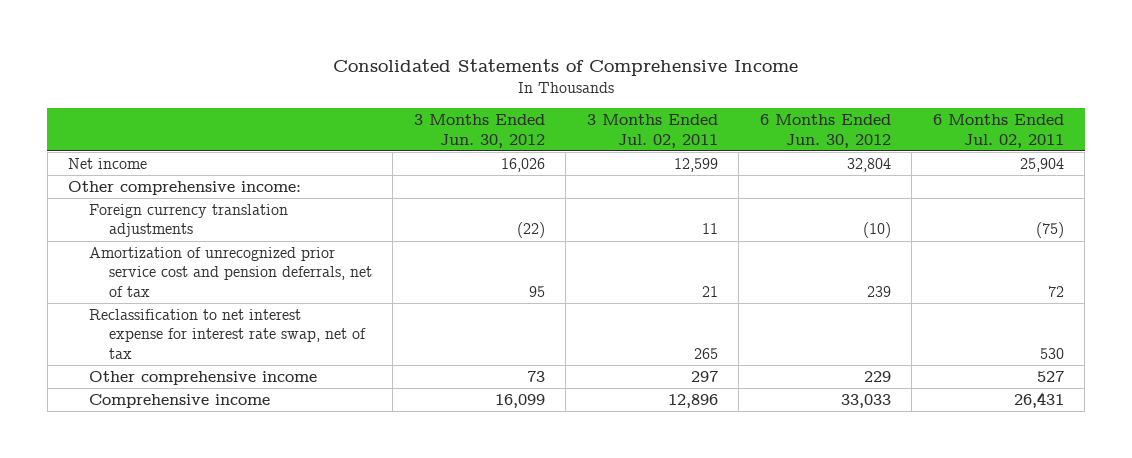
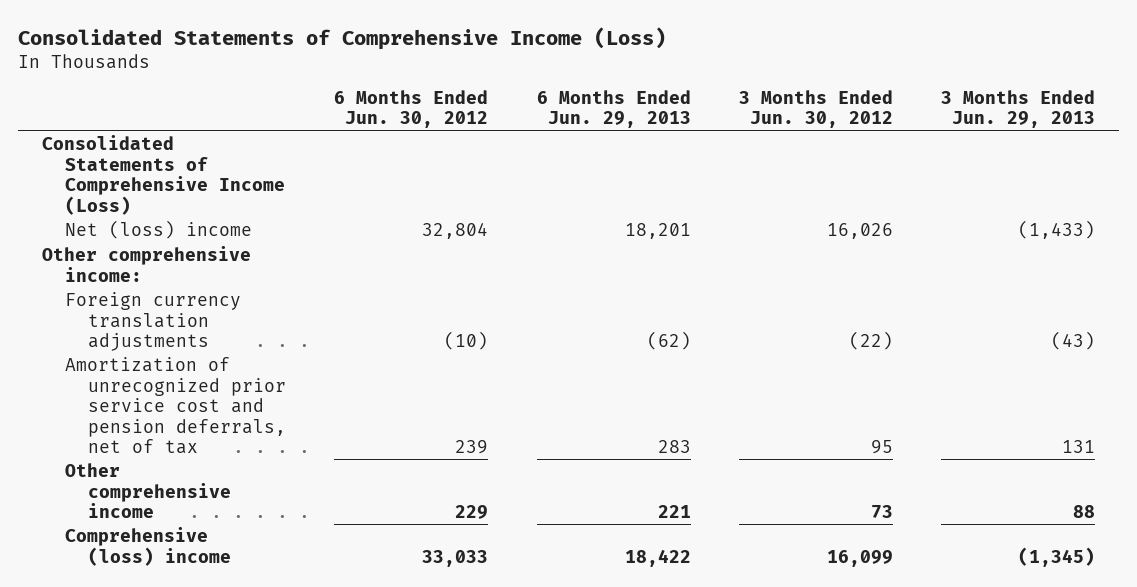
[333,58,799,76] Consolidated Statements of Comprehensive Income -> [17,26,666,50] Consolidated Statements of Comprehensive Income (Loss)
[586,114,718,148] 3 Months Ended Jul. 02, 2011 -> none
[932,114,1064,148] 6 Months Ended Jul. 02, 2011 -> none
none -> [536,90,691,129] 6 Months Ended Jun. 29, 2013
none -> [940,90,1095,129] 3 Months Ended Jun. 29, 2013
none -> [41,135,286,215] Consolidated Statements of Comprehensive Income (Loss)
[68,158,148,170] Net income -> [65,220,253,240] Net (loss) income
[88,309,366,359] Reclassification to net interest expense for interest rate swap, net of tax -> none
[88,394,270,409] Comprehensive income -> [65,527,232,566] Comprehensive (loss) income

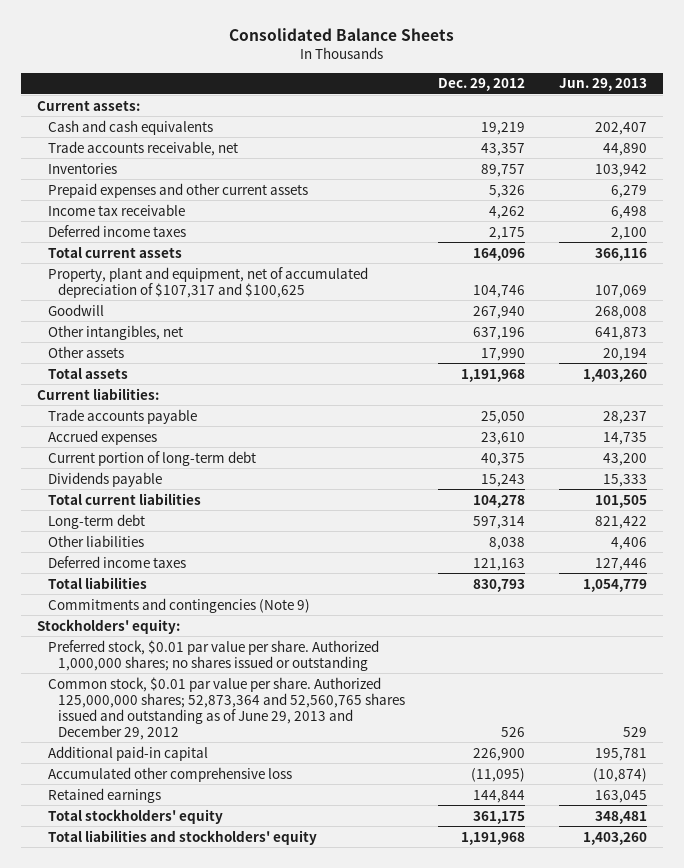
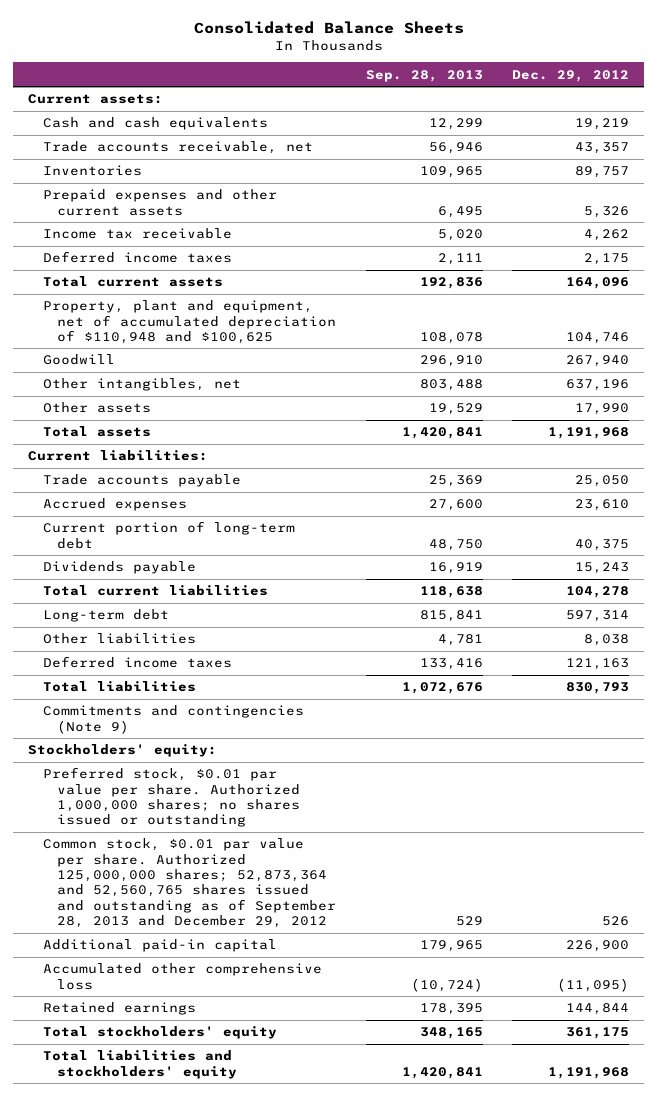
[558,78,647,92] Jun. 29, 2013 -> none
none -> [365,69,483,82] Sep. 28, 2013
[47,266,368,298] Property, plant and equipment, net of accumulated depreciation of $107,317 and $100,625 -> [42,300,336,344] Property, plant and equipment, net of accumulated depreciation of $110,948 and $100,625
[47,676,406,740] Common stock, $0.01 par value per share. Authorized 125,000,000 shares; 52,873,364 and 52,560,765 shares issued and outstanding as of June 29, 2013 and December 29, 2012 -> [42,838,336,929] Common stock, $0.01 par value per share. Authorized 125,000,000 shares; 52,873,364 and 52,560,765 shares issued and outstanding as of September 28, 2013 and December 29, 2012

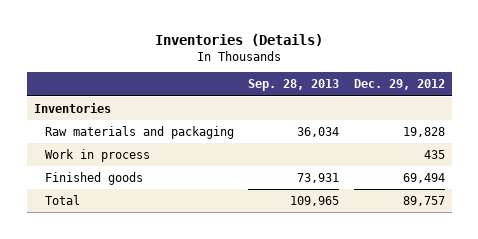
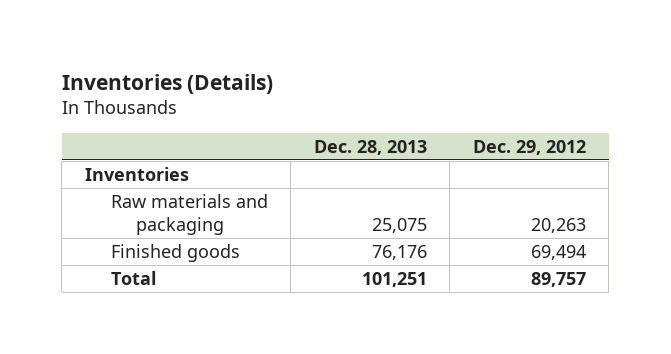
[248,79,340,92] Sep. 28, 2013 -> none
none -> [313,139,427,155] Dec. 28, 2013
[44,149,150,163] Work in process -> none
[402,127,445,138] 19,828 -> [530,217,586,233] 20,263

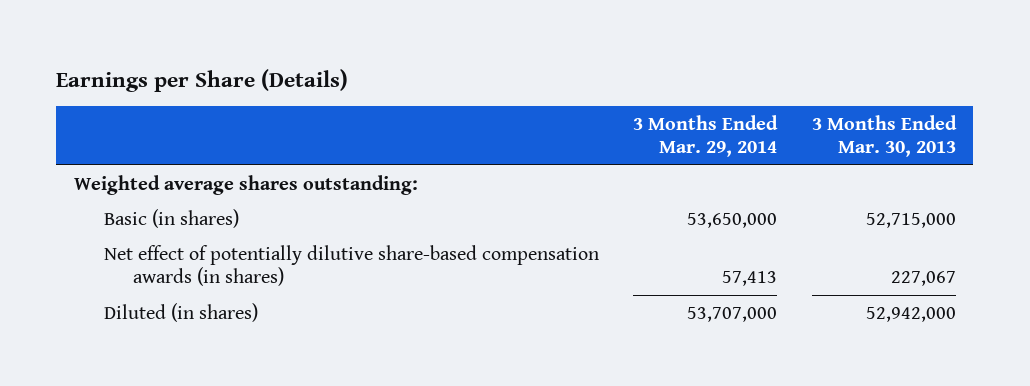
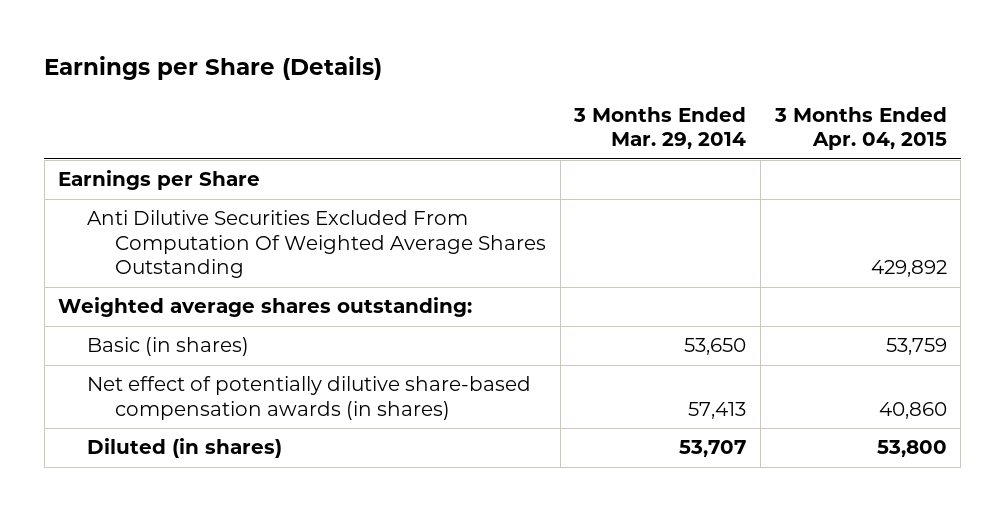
[812,114,958,158] 3 Months Ended Mar. 30, 2013 -> none
none -> [773,106,947,151] 3 Months Ended Apr. 04, 2015
none -> [58,170,261,191] Earnings per Share
none -> [86,210,547,279] Anti Dilutive Securities Excluded From Computation Of Weighted Average Shares Outstanding
[687,212,778,228] 53,650,000 -> [684,338,747,356] 53,650
[687,306,778,322] 53,707,000 -> [679,440,747,458] 53,707

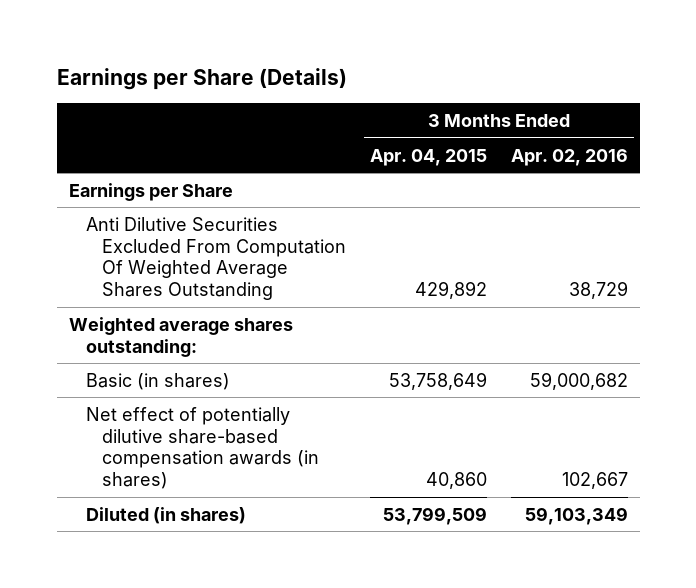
[573,106,747,150] 3 Months Ended Mar. 29, 2014 -> none
none -> [510,148,628,166] Apr. 02, 2016
[885,338,947,356] 53,759 -> [389,371,488,390] 53,758,649
[876,440,947,458] 53,800 -> [383,506,488,525] 53,799,509

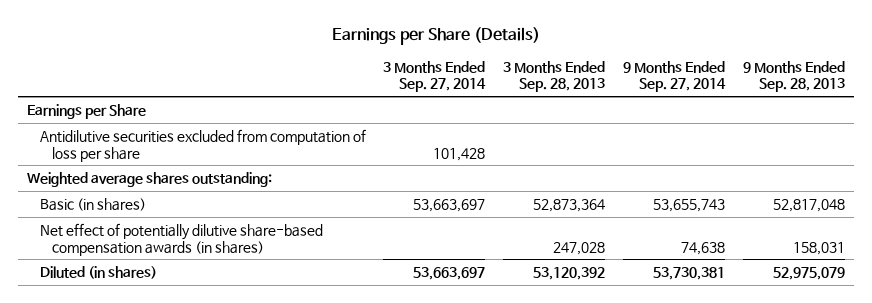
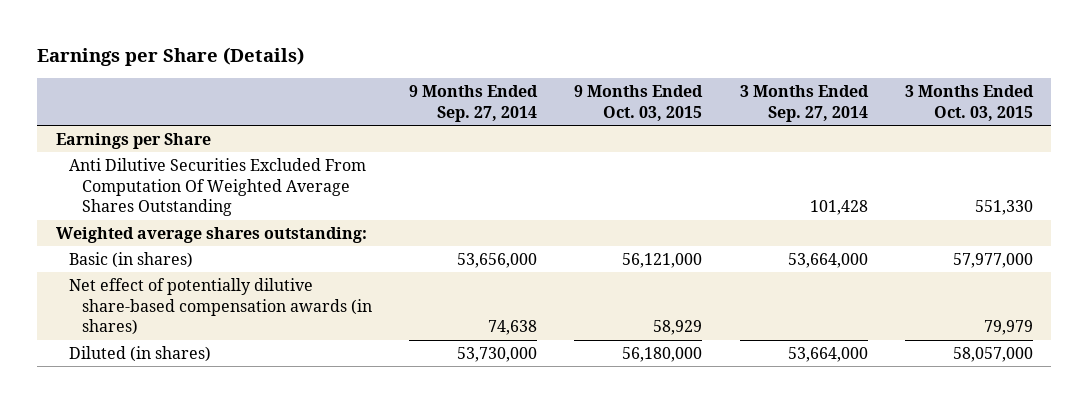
[503,60,606,93] 3 Months Ended Sep. 28, 2013 -> none
[742,60,845,93] 9 Months Ended Sep. 28, 2013 -> none
none -> [574,84,704,121] 9 Months Ended Oct. 03, 2015
none -> [904,84,1034,121] 3 Months Ended Oct. 03, 2015
[39,128,366,162] Antidilutive securities excluded from computation of loss per share -> [68,157,366,217] Anti Dilutive Securities Excluded From Computation Of Weighted Average Shares Outstanding
[413,198,486,212] 53,663,697 -> [787,252,868,268] 53,664,000
[653,198,726,212] 53,655,743 -> [457,252,538,268] 53,656,000
[413,266,486,280] 53,663,697 -> [787,346,868,362] 53,664,000
[653,266,726,280] 53,730,381 -> [457,346,538,362] 53,730,000

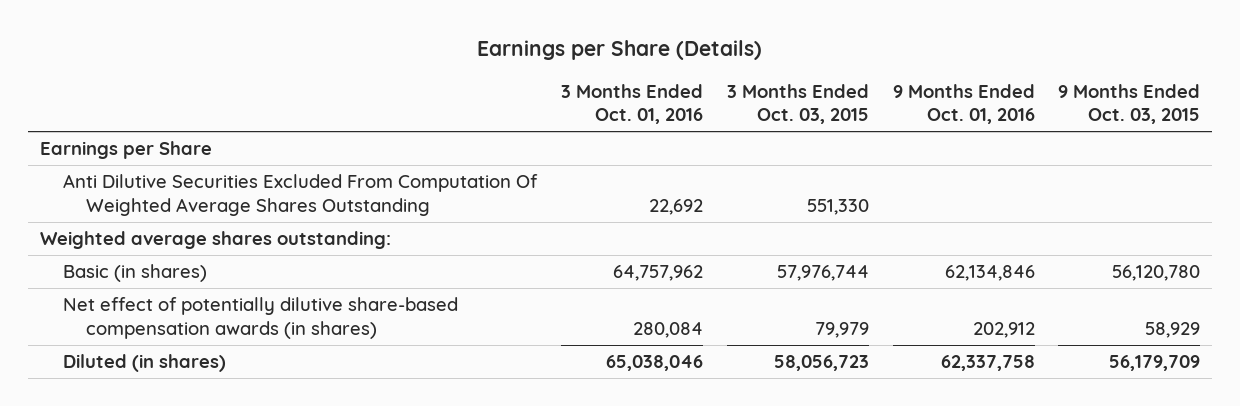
[409,84,539,122] 9 Months Ended Sep. 27, 2014 -> none
[739,84,869,122] 3 Months Ended Sep. 27, 2014 -> none
none -> [560,83,703,125] 3 Months Ended Oct. 01, 2016
none -> [892,83,1035,125] 9 Months Ended Oct. 01, 2016
[622,252,703,268] 56,121,000 -> [1112,265,1201,282] 56,120,780
[952,252,1033,268] 57,977,000 -> [776,265,869,282] 57,976,744
[622,346,703,362] 56,180,000 -> [1109,355,1201,372] 56,179,709
[952,346,1033,362] 58,057,000 -> [773,355,869,372] 58,056,723

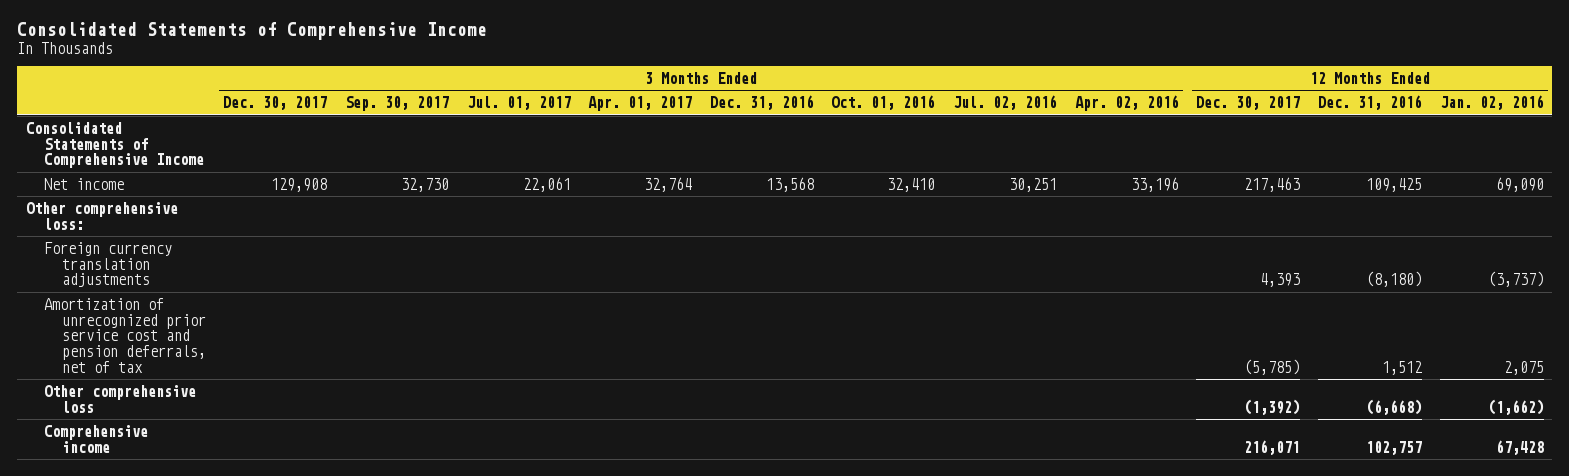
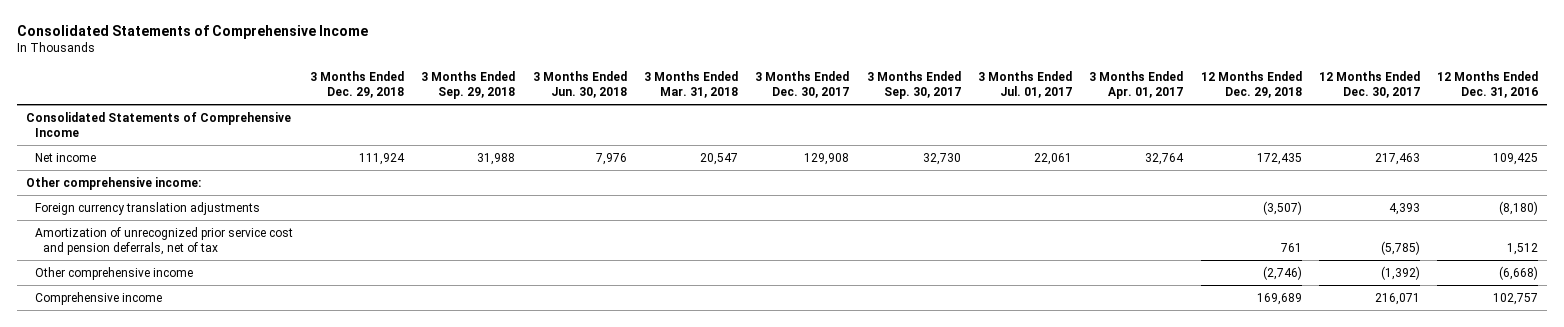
[709,95,814,111] Dec. 31, 2016 -> none
[831,95,936,111] Oct. 01, 2016 -> none
[953,95,1058,111] Jul. 02, 2016 -> none
[1074,95,1179,112] Apr. 02, 2016 -> none
[1439,95,1544,111] Jan. 02, 2016 -> none
none -> [309,70,404,99] 3 Months Ended Dec. 29, 2018
none -> [421,70,516,100] 3 Months Ended Sep. 29, 2018
none -> [532,70,627,99] 3 Months Ended Jun. 30, 2018
none -> [643,70,738,99] 3 Months Ended Mar. 31, 2018
none -> [1200,70,1302,99] 12 Months Ended Dec. 29, 2018
[25,201,178,230] Other comprehensive loss: -> [25,176,201,190] Other comprehensive income:
[43,384,196,413] Other comprehensive loss -> [34,266,193,280] Other comprehensive income

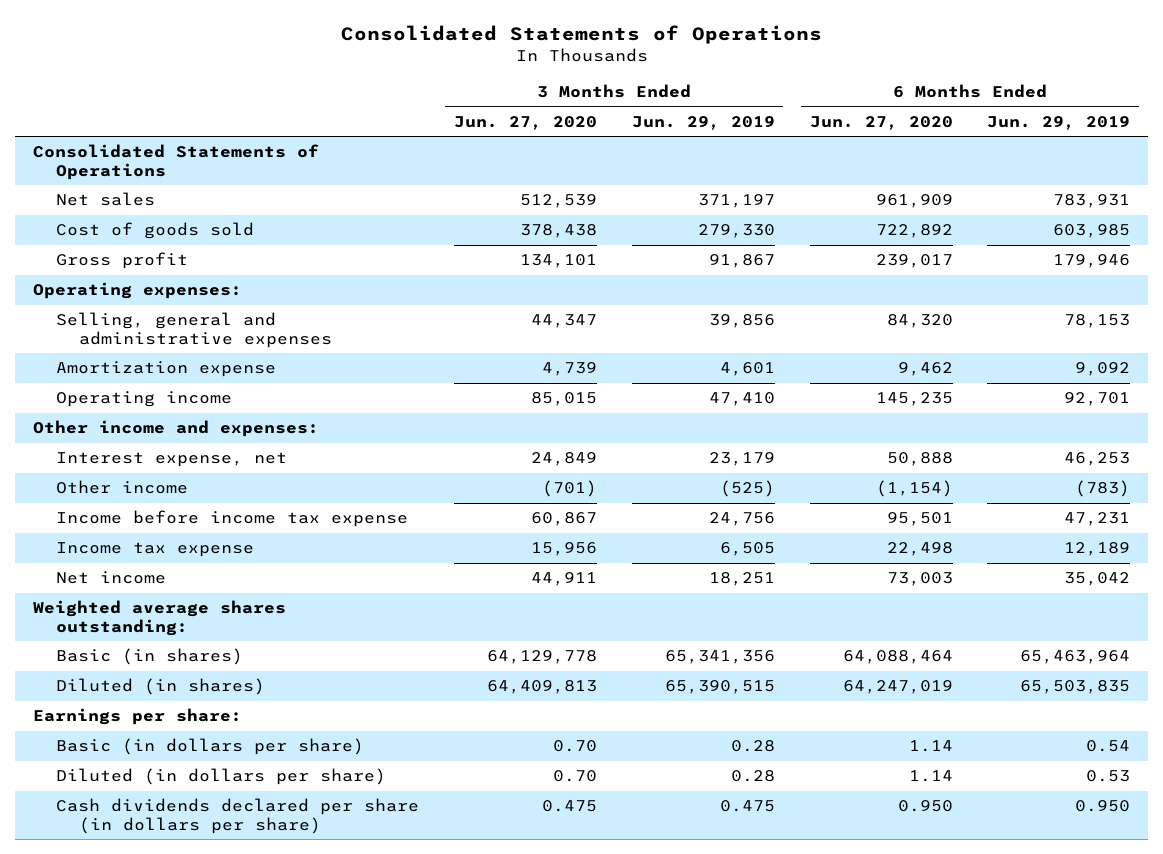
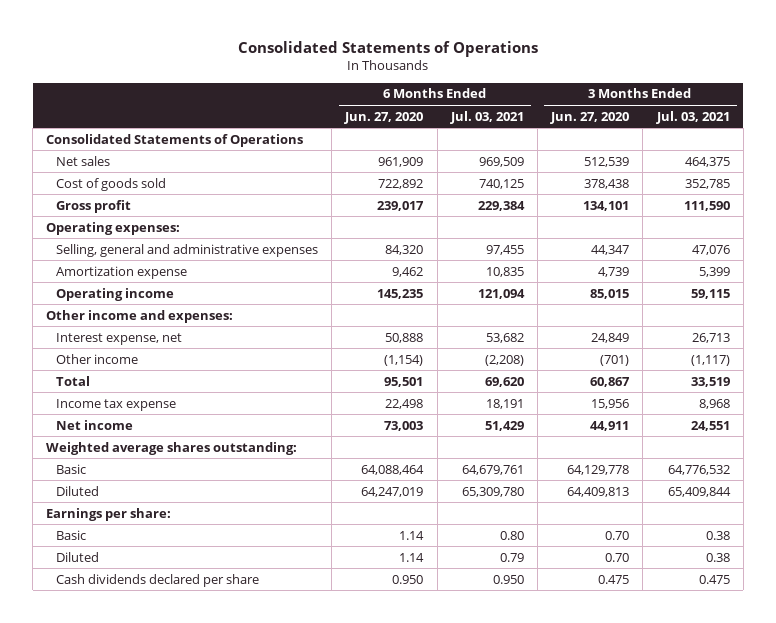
[631,115,775,130] Jun. 29, 2019 -> none
[987,115,1131,130] Jun. 29, 2019 -> none
none -> [449,110,524,124] Jul. 03, 2021
none -> [655,110,730,124] Jul. 03, 2021
[56,510,409,528] Income before income tax expense -> [55,375,90,386] Total
[56,648,244,666] Basic (in shares) -> [55,463,86,474] Basic
[56,678,266,696] Diluted (in shares) -> [55,485,99,496] Diluted
[56,738,365,756] Basic (in dollars per share) -> [55,529,86,540] Basic
[56,768,387,786] Diluted (in dollars per share) -> [55,551,99,562] Diluted
[56,798,420,834] Cash dividends declared per share (in dollars per share) -> [55,573,259,587] Cash dividends declared per share

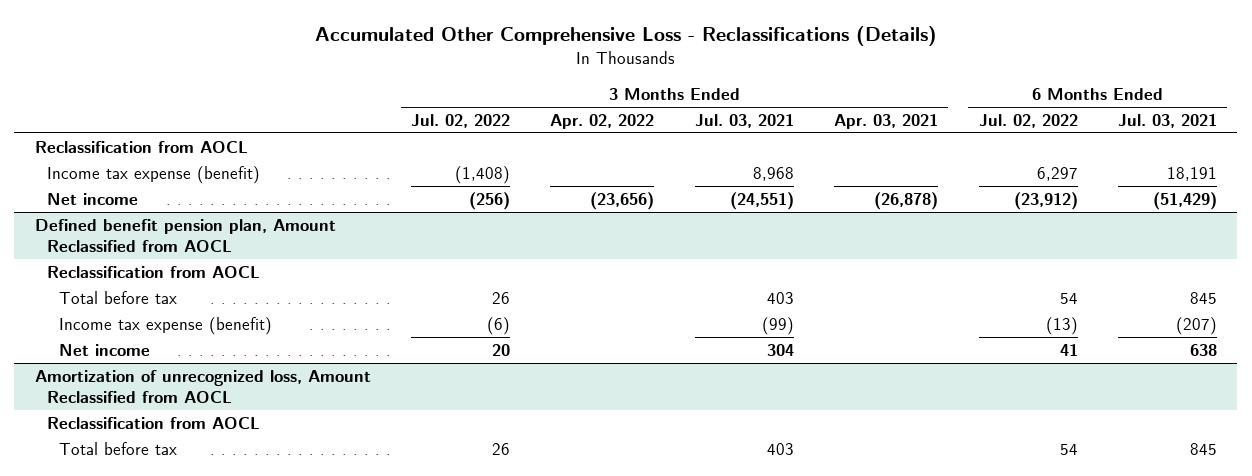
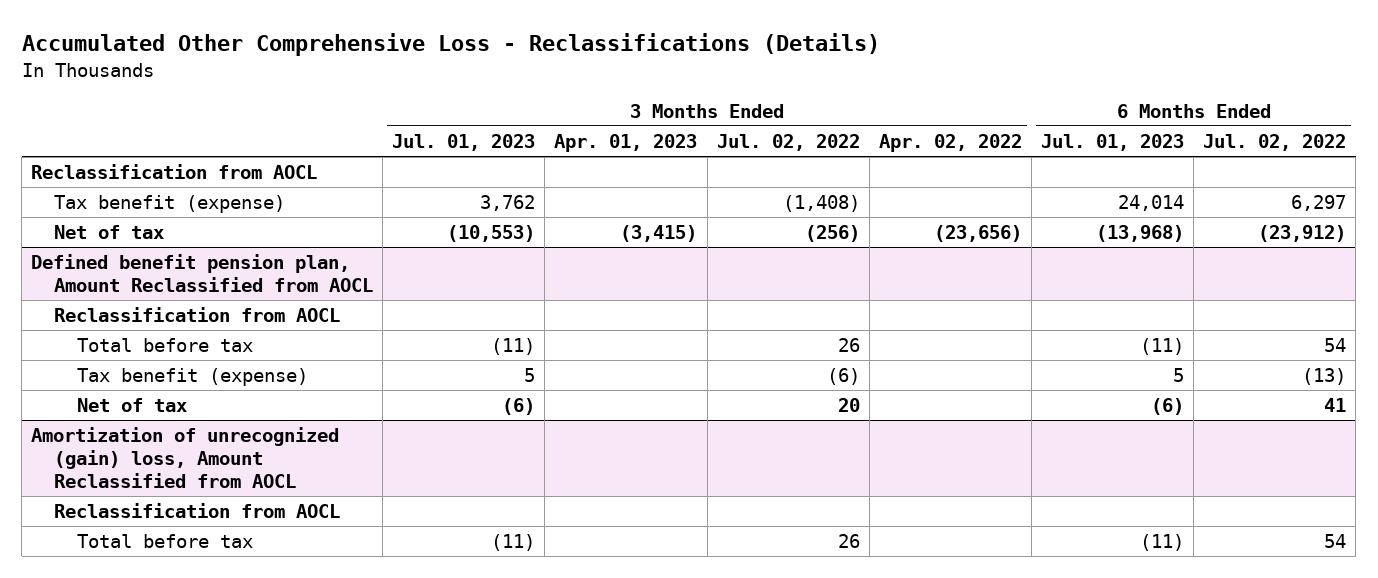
[694,113,794,128] Jul. 03, 2021 -> none
[834,113,939,129] Apr. 03, 2021 -> none
[1117,113,1217,128] Jul. 03, 2021 -> none
none -> [392,133,536,151] Jul. 01, 2023
none -> [554,133,698,152] Apr. 01, 2023
none -> [1041,133,1185,151] Jul. 01, 2023
[46,165,260,184] Income tax expense (benefit) -> [54,195,286,214] Tax benefit (expense)
[46,192,138,205] Net income -> [54,225,165,240] Net of tax
[58,316,272,335] Income tax expense (benefit) -> [76,368,308,387] Tax benefit (expense)
[58,343,150,356] Net income -> [76,398,187,413] Net of tax
[34,369,371,404] Amortization of unrecognized loss, Amount Reclassified from AOCL -> [31,427,340,488] Amortization of unrecognized (gain) loss, Amount Reclassified from AOCL

